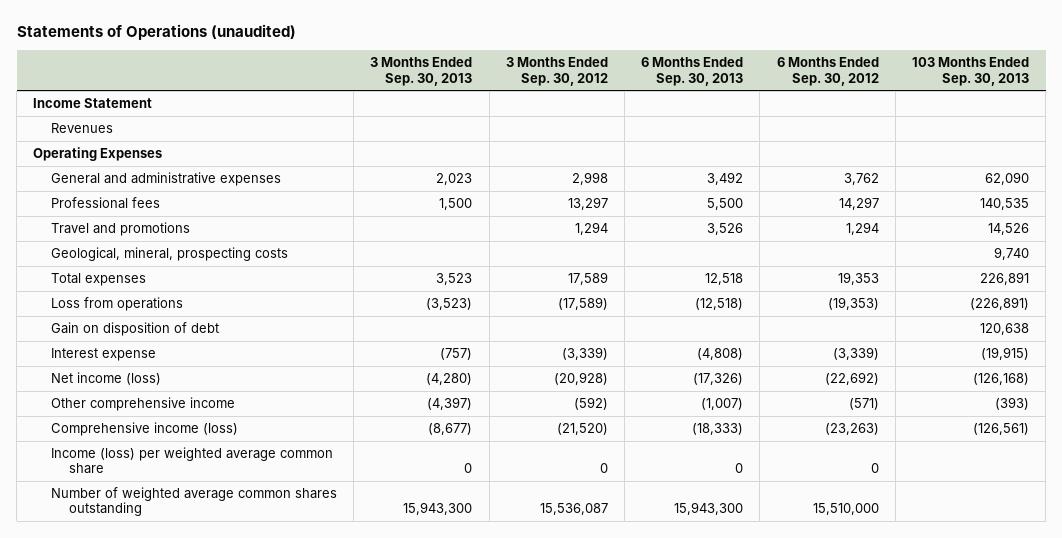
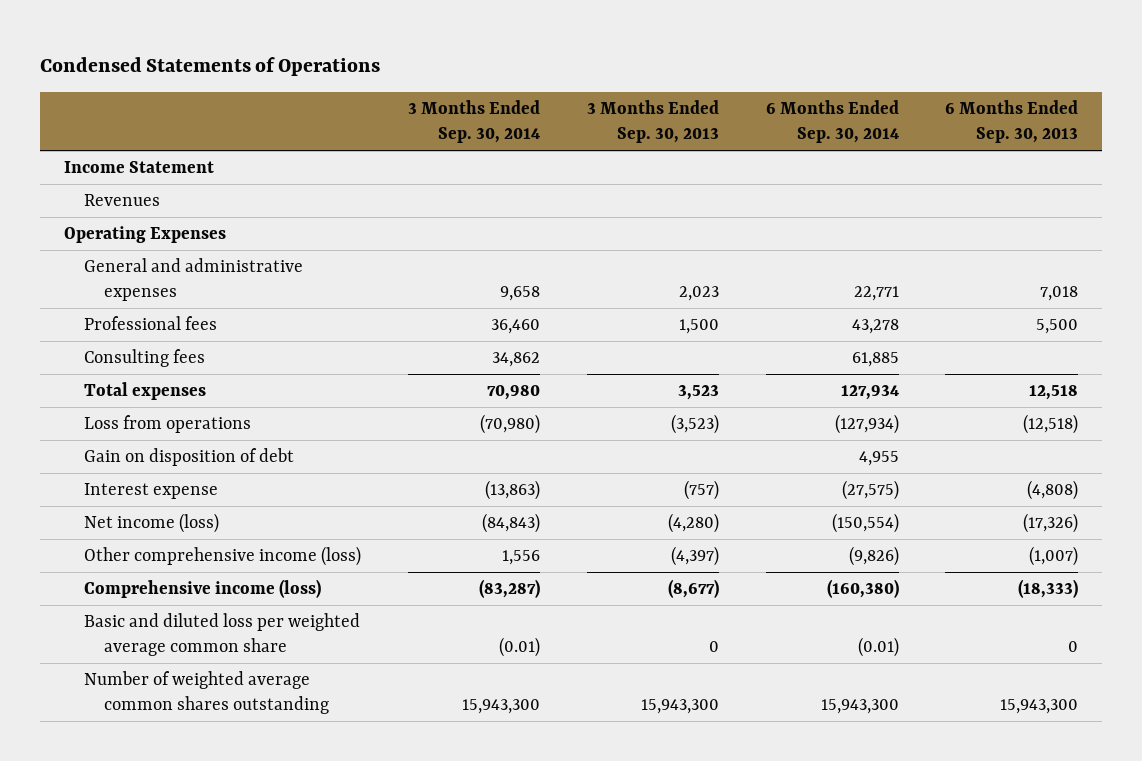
[16,24,296,41] Statements of Operations (unaudited) -> [40,56,381,76] Condensed Statements of Operations
[505,57,608,86] 3 Months Ended Sep. 30, 2012 -> none
[776,57,879,86] 6 Months Ended Sep. 30, 2012 -> none
[911,57,1029,86] 103 Months Ended Sep. 30, 2013 -> none
none -> [407,100,540,144] 3 Months Ended Sep. 30, 2014
none -> [765,100,899,144] 6 Months Ended Sep. 30, 2014
[707,172,744,186] 3,492 -> [1040,286,1079,302] 7,018
[50,222,190,237] Travel and promotions -> none
[50,247,288,262] Geological, mineral, prospecting costs -> none
none -> [84,349,206,368] Consulting fees
[50,397,235,412] Other comprehensive income -> [84,546,362,567] Other comprehensive income (loss)
[50,447,333,475] Income (loss) per weighted average common share -> [84,613,361,657] Basic and diluted loss per weighted average common share

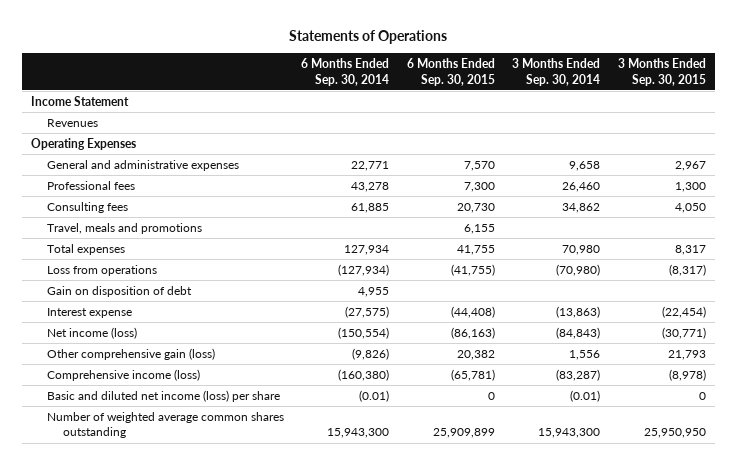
[40,56,381,76] Condensed Statements of Operations -> [289,29,448,44] Statements of Operations
[586,100,719,144] 3 Months Ended Sep. 30, 2013 -> none
[945,100,1079,144] 6 Months Ended Sep. 30, 2013 -> none
none -> [406,58,495,86] 6 Months Ended Sep. 30, 2015
none -> [617,58,706,86] 3 Months Ended Sep. 30, 2015
[490,319,540,335] 36,460 -> [562,182,601,193] 26,460
none -> [46,223,202,235] Travel, meals and promotions
[84,546,362,567] Other comprehensive income (loss) -> [46,348,215,361] Other comprehensive gain (loss)
[84,613,361,657] Basic and diluted loss per weighted average common share -> [46,390,280,403] Basic and diluted net income (loss) per share

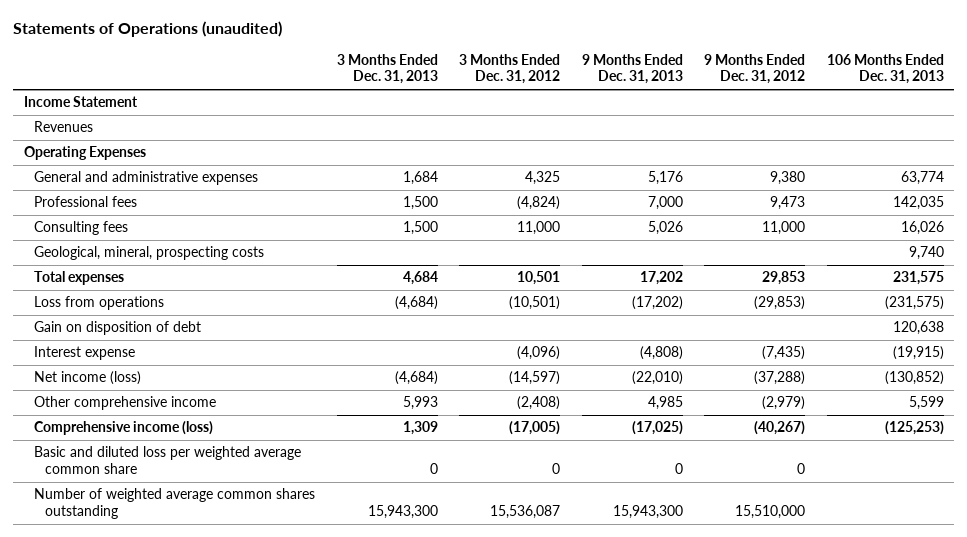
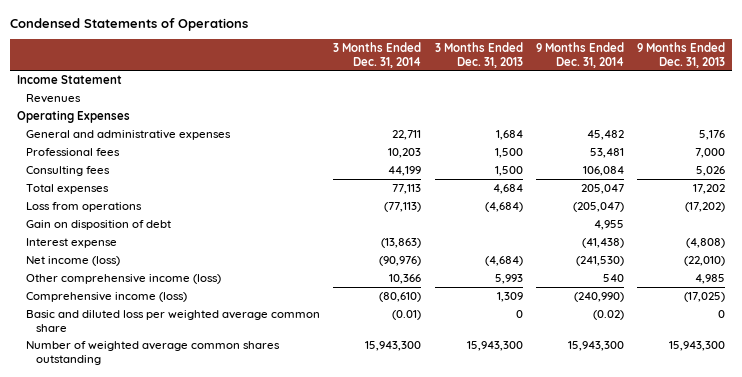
[12,20,282,37] Statements of Operations (unaudited) -> [9,17,248,31] Condensed Statements of Operations
[459,53,561,85] 3 Months Ended Dec. 31, 2012 -> none
[704,53,806,85] 9 Months Ended Dec. 31, 2012 -> none
[826,53,944,85] 106 Months Ended Dec. 31, 2013 -> none
none -> [333,41,422,68] 3 Months Ended Dec. 31, 2014
none -> [536,41,625,68] 9 Months Ended Dec. 31, 2014
[34,246,265,261] Geological, mineral, prospecting costs -> none
[34,396,217,411] Other comprehensive income -> [26,273,222,284] Other comprehensive income (loss)

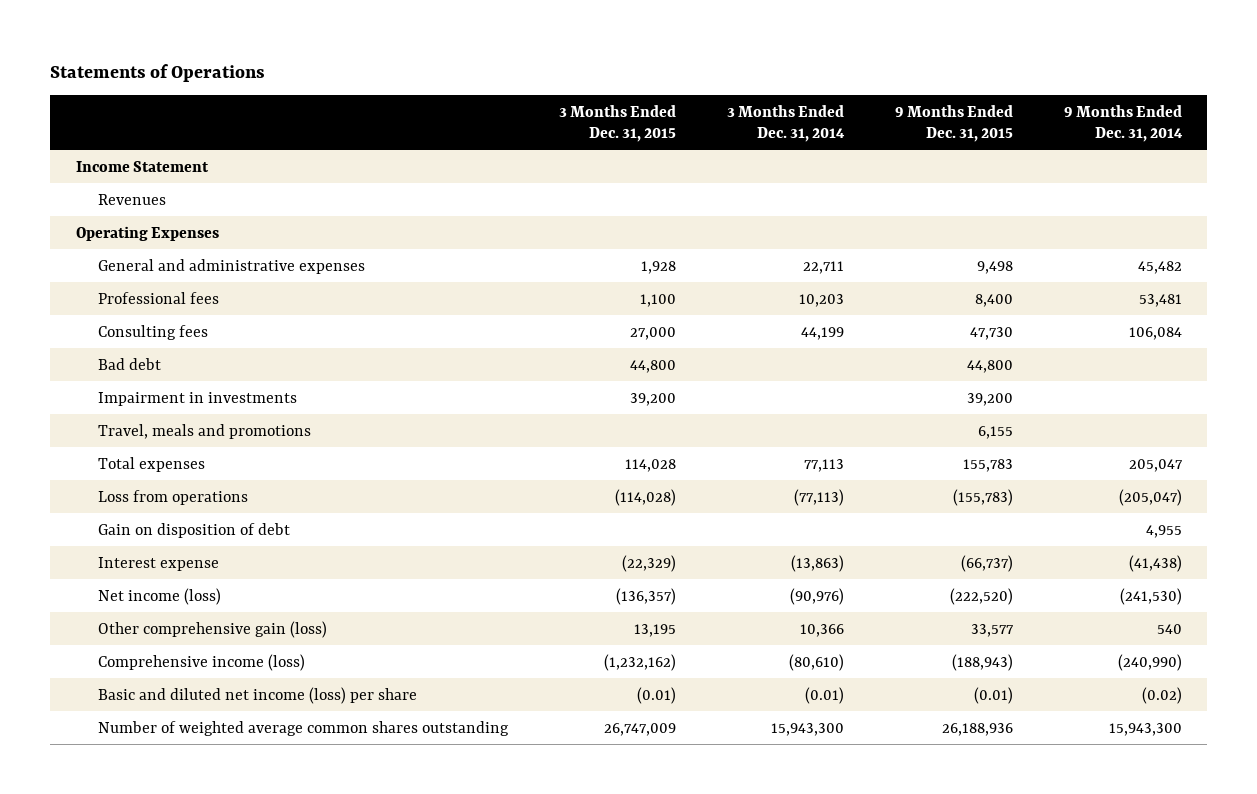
[9,17,248,31] Condensed Statements of Operations -> [50,63,266,82] Statements of Operations
[434,41,523,68] 3 Months Ended Dec. 31, 2013 -> none
[637,41,726,68] 9 Months Ended Dec. 31, 2013 -> none
none -> [558,104,676,142] 3 Months Ended Dec. 31, 2015
none -> [894,104,1013,142] 9 Months Ended Dec. 31, 2015
none -> [98,357,162,370] Bad debt
none -> [98,391,298,406] Impairment in investments
none -> [98,423,312,439] Travel, meals and promotions
[26,273,222,284] Other comprehensive income (loss) -> [98,620,328,638] Other comprehensive gain (loss)
[26,309,321,332] Basic and diluted loss per weighted average common share -> [98,686,418,704] Basic and diluted net income (loss) per share

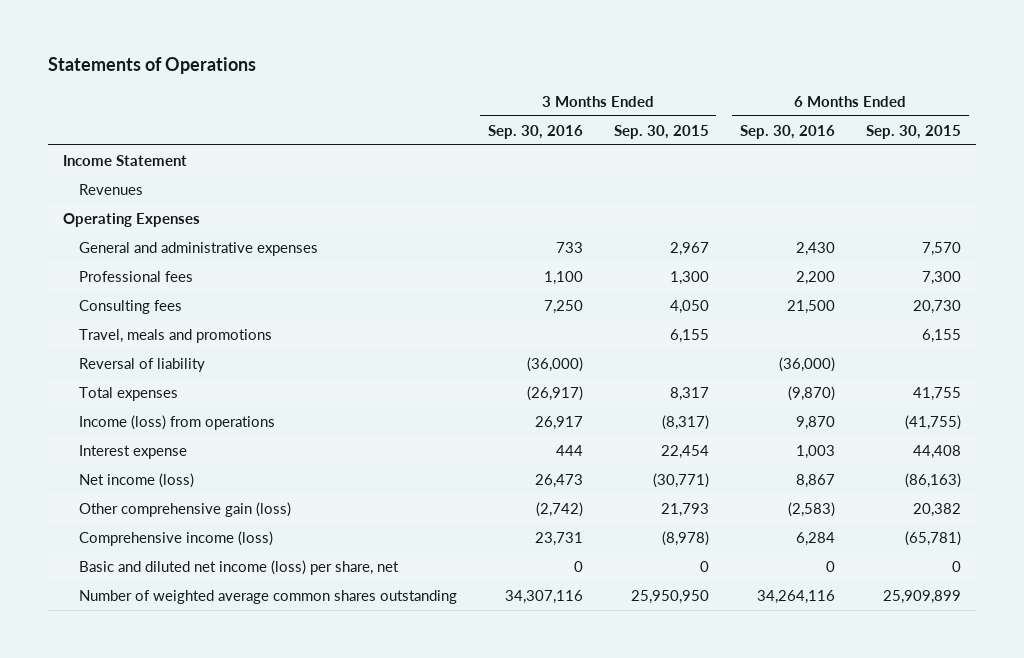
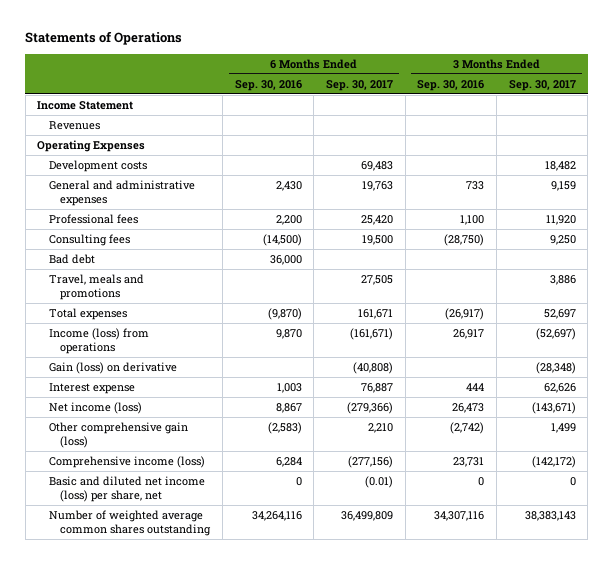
[613,124,709,139] Sep. 30, 2015 -> none
[865,124,961,139] Sep. 30, 2015 -> none
none -> [326,79,394,91] Sep. 30, 2017
none -> [508,79,576,91] Sep. 30, 2017
none -> [48,160,147,173] Development costs
[543,300,583,315] 7,250 -> [444,234,485,247] (28,750)
[786,300,835,315] 21,500 -> [262,234,302,247] (14,500)
none -> [48,254,95,265] Bad debt
[78,358,205,373] Reversal of liability -> none
none -> [48,362,177,375] Gain (loss) on derivative

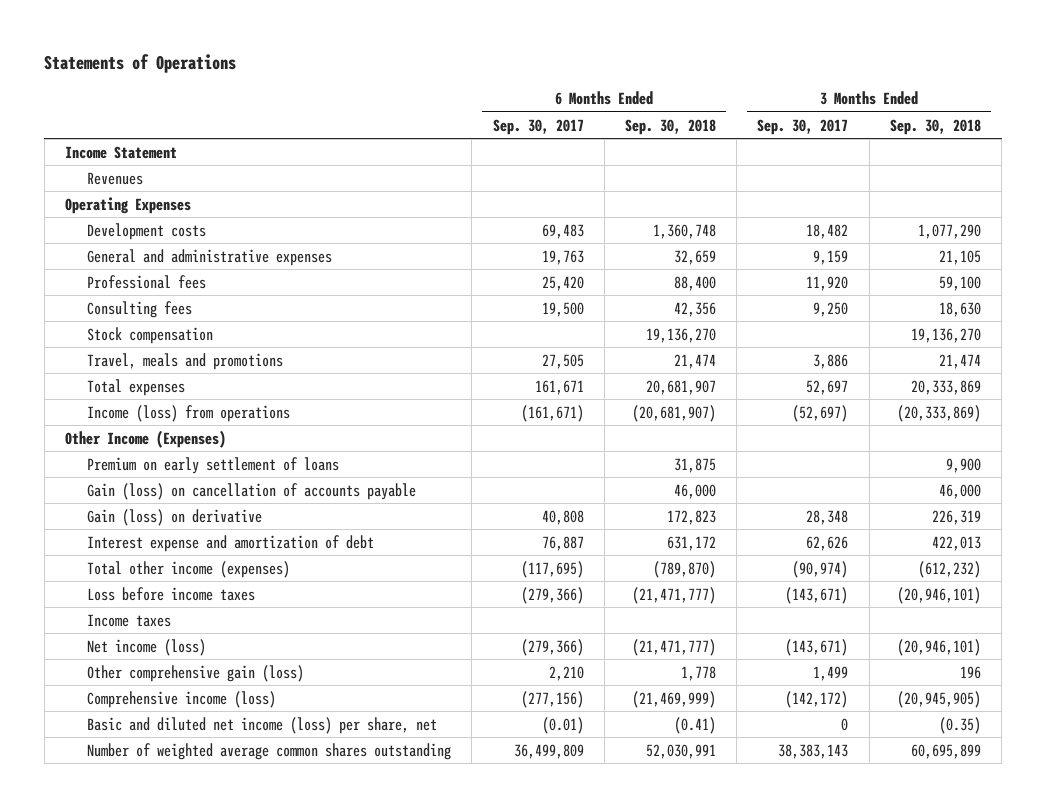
[234,79,302,91] Sep. 30, 2016 -> none
[417,79,485,91] Sep. 30, 2016 -> none
none -> [624,118,716,135] Sep. 30, 2018
none -> [889,118,981,135] Sep. 30, 2018
[48,254,95,265] Bad debt -> none
none -> [87,326,214,344] Stock compensation
none -> [65,429,227,448] Other Income (Expenses)
none -> [87,456,340,474] Premium on early settlement of loans
none -> [87,482,417,500] Gain (loss) on cancellation of accounts payable
[353,362,394,375] (40,808) -> [541,509,584,525] 40,808
[535,362,576,375] (28,348) -> [806,509,849,525] 28,348
[48,383,135,395] Interest expense -> [87,534,375,552] Interest expense and amortization of debt
none -> [87,560,291,578] Total other income (expenses)
none -> [87,586,256,601] Loss before income taxes
none -> [87,613,172,627] Income taxes

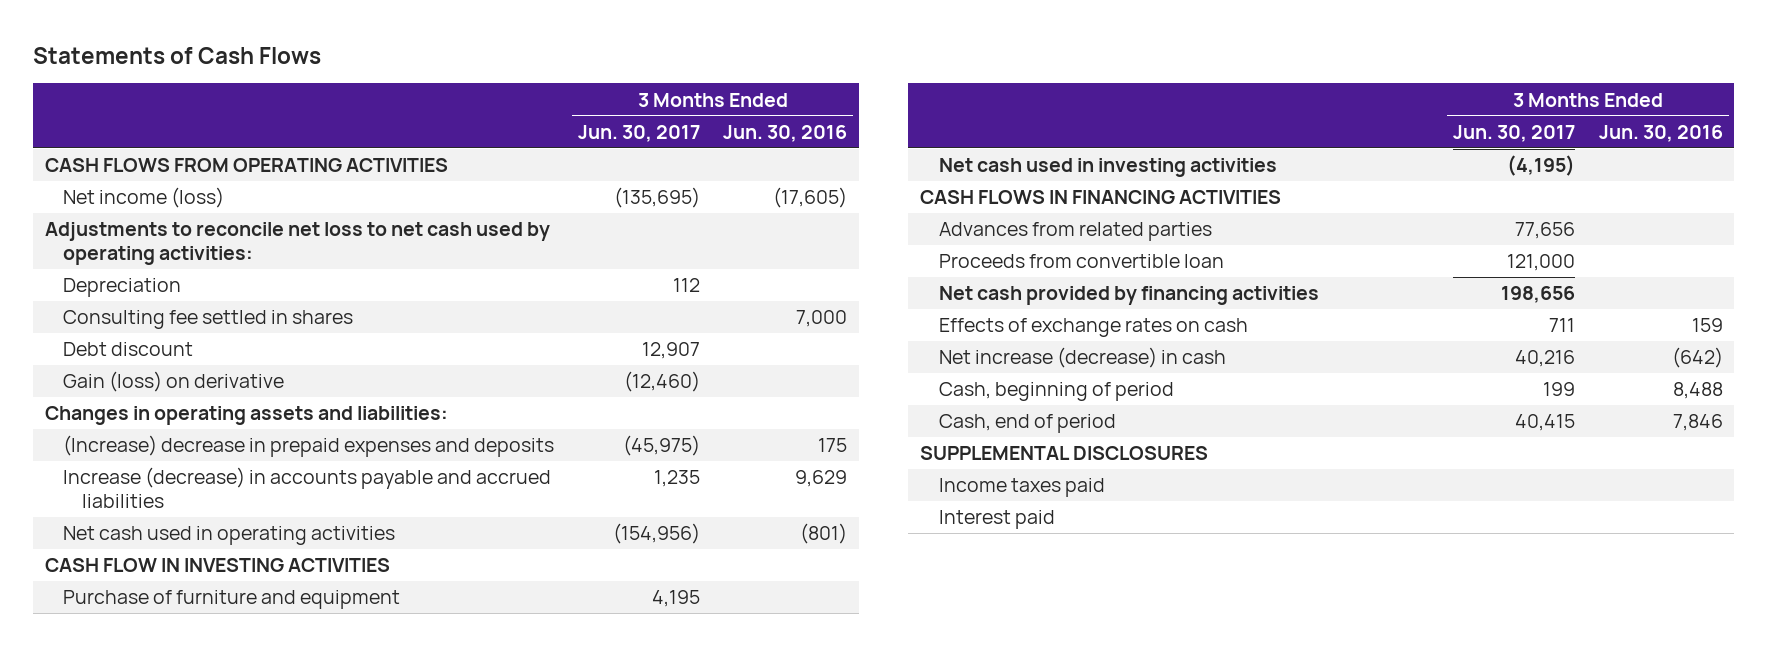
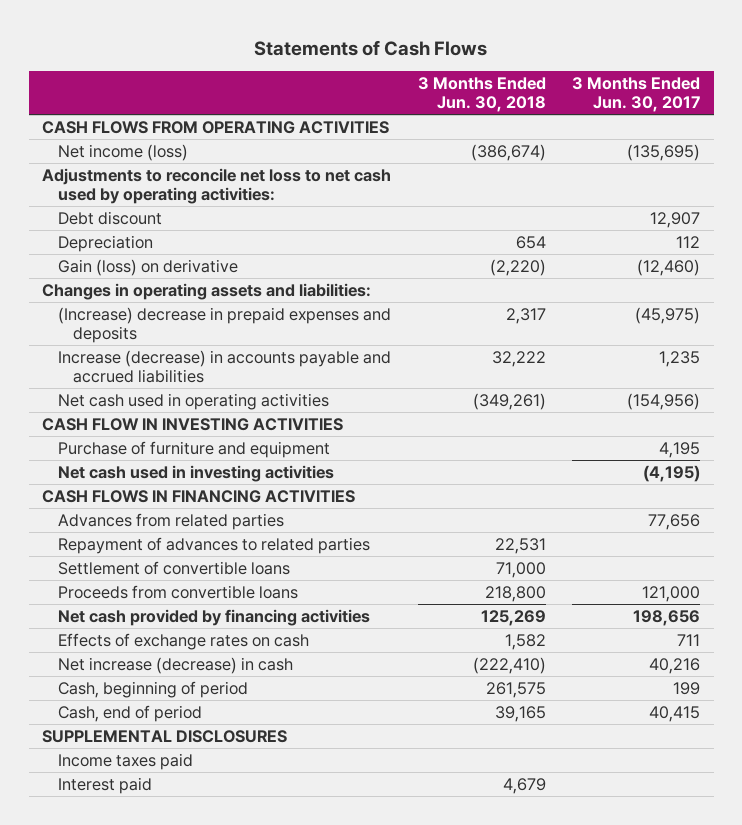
[723,124,848,142] Jun. 30, 2016 -> none
none -> [417,77,546,113] 3 Months Ended Jun. 30, 2018
[63,310,354,330] Consulting fee settled in shares -> none
[63,278,182,298] Depreciation -> [57,234,153,252] Depreciation
none -> [57,536,370,554] Repayment of advances to related parties
none -> [57,560,290,575] Settlement of convertible loans
[938,254,1224,269] Proceeds from convertible loan -> [57,584,298,599] Proceeds from convertible loans

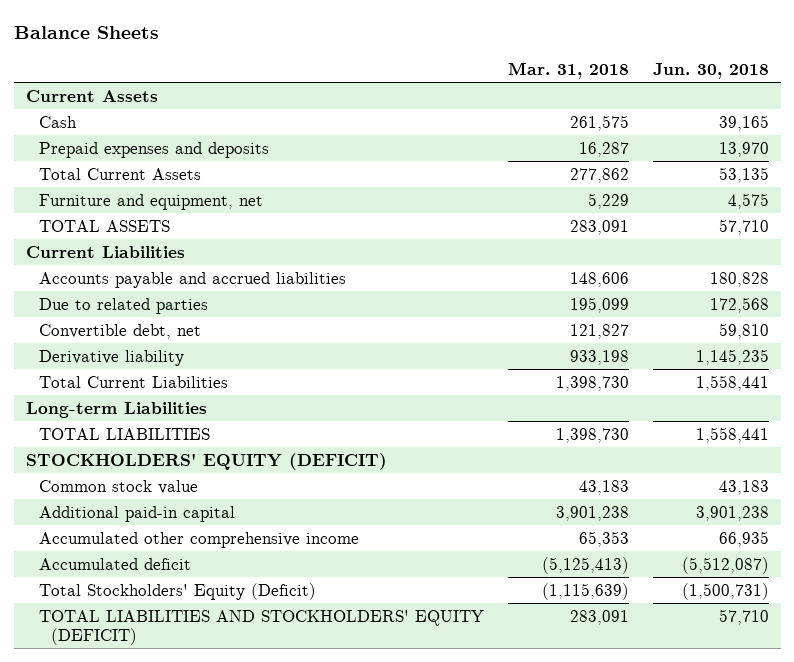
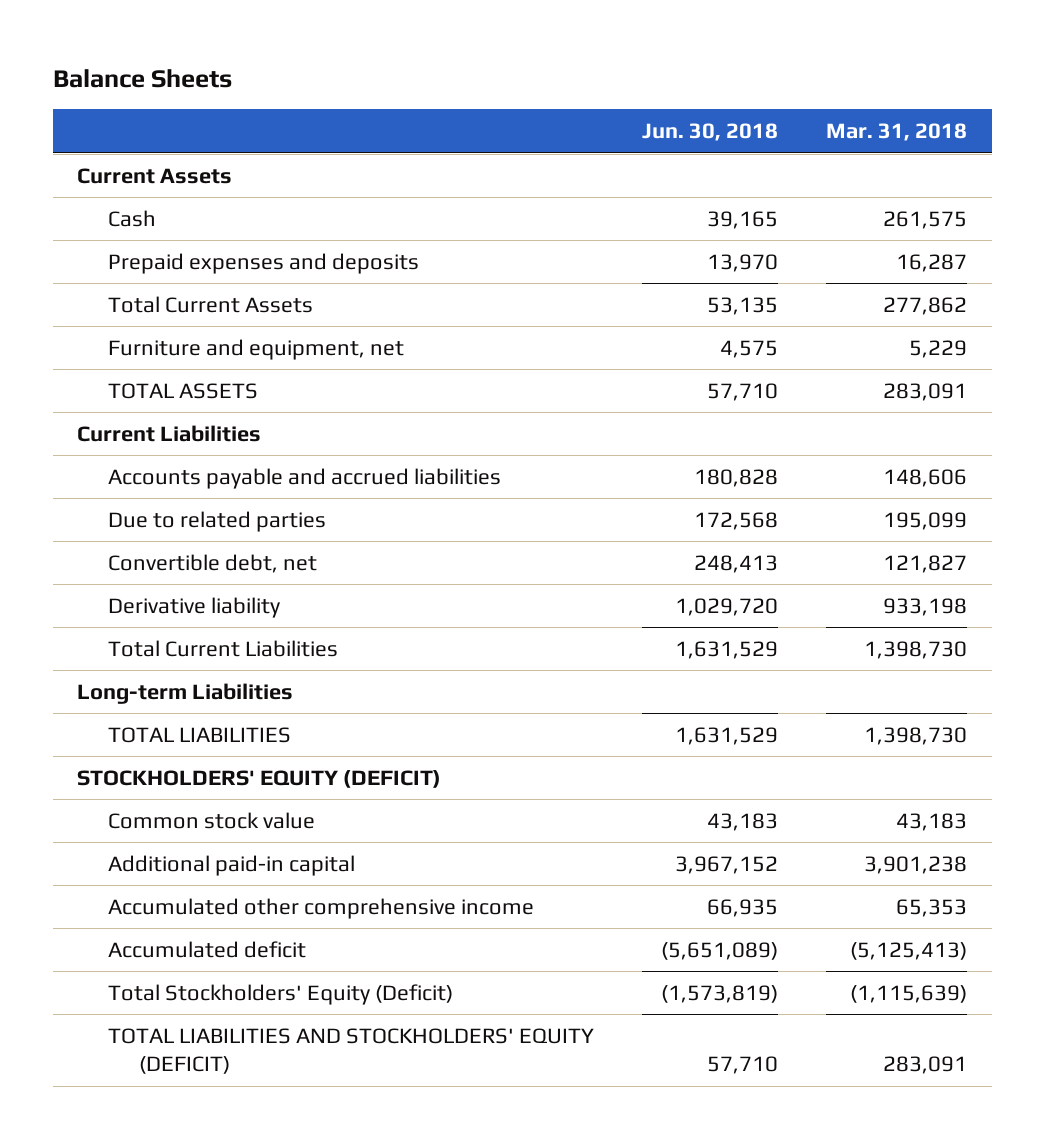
[718,322,769,339] 59,810 -> [694,554,779,573] 248,413
[695,348,769,365] 1,145,235 -> [675,597,779,616] 1,029,720
[695,374,769,391] 1,558,441 -> [675,640,779,659] 1,631,529
[695,426,769,443] 1,558,441 -> [675,726,779,745] 1,631,529
[695,505,769,521] 3,901,238 -> [675,855,779,874] 3,967,152
[681,556,769,574] (5,512,087) -> [661,941,779,960] (5,651,089)
[681,582,769,600] (1,500,731) -> [661,984,779,1003] (1,573,819)

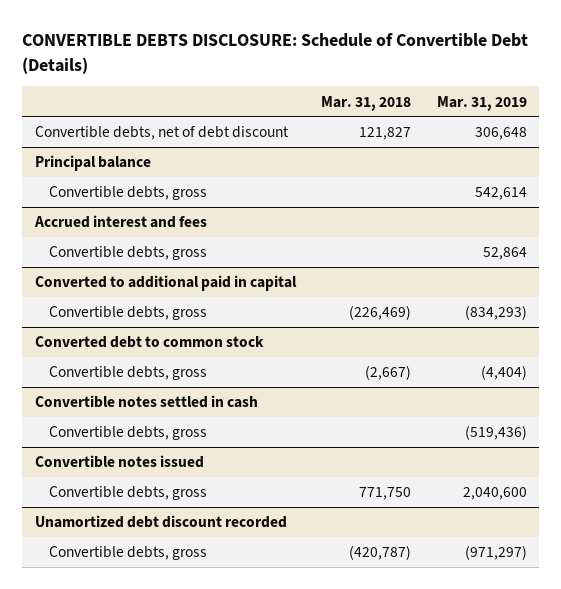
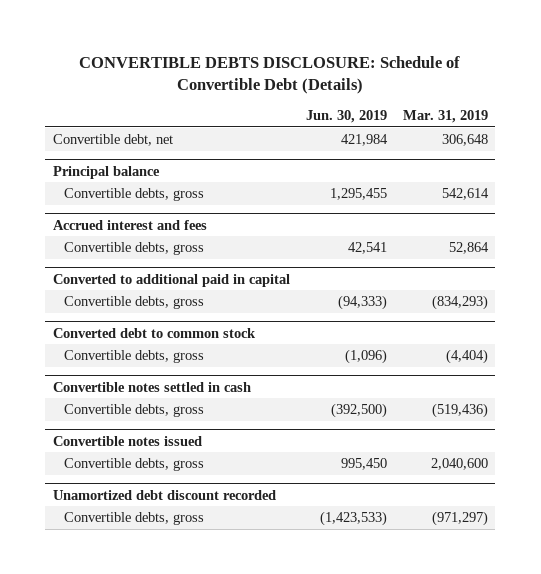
[321,95,412,111] Mar. 31, 2018 -> none
none -> [305,110,387,124] Jun. 30, 2019
[34,126,289,141] Convertible debts, net of debt discount -> [53,134,174,147] Convertible debt, net

